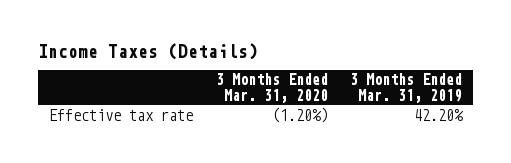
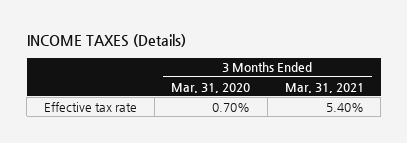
[38,42,259,60] Income Taxes (Details) -> [26,34,186,48] INCOME TAXES (Details)
[349,73,462,104] 3 Months Ended Mar. 31, 2019 -> none
none -> [284,82,364,93] Mar. 31, 2021
[271,107,328,124] (1.20%) -> [212,102,251,112] 0.70%

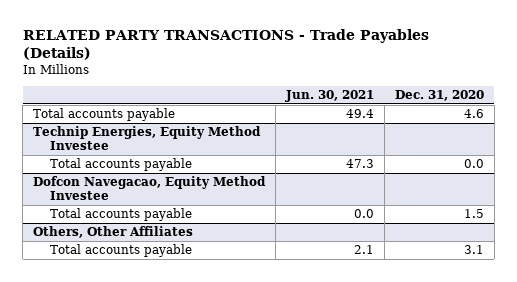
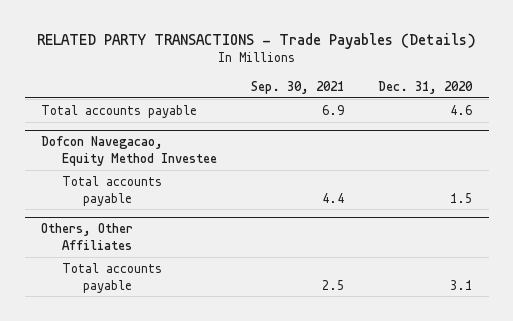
[284,89,374,102] Jun. 30, 2021 -> none
none -> [250,80,344,94] Sep. 30, 2021
[32,126,261,150] Technip Energies, Equity Method Investee -> none
[49,158,192,172] Total accounts payable -> none

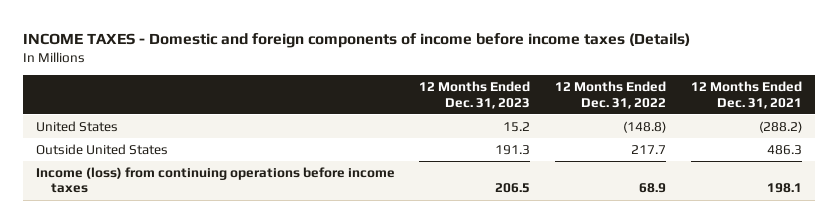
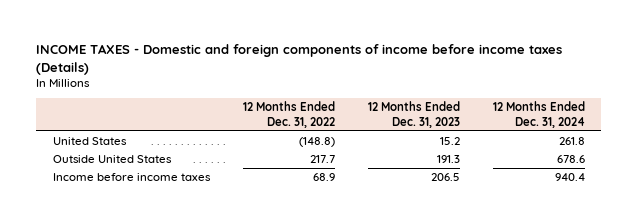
[691,81,803,109] 12 Months Ended Dec. 31, 2021 -> none
none -> [492,101,585,128] 12 Months Ended Dec. 31, 2024
[35,166,395,194] Income (loss) from continuing operations before income taxes -> [52,172,211,181] Income before income taxes

